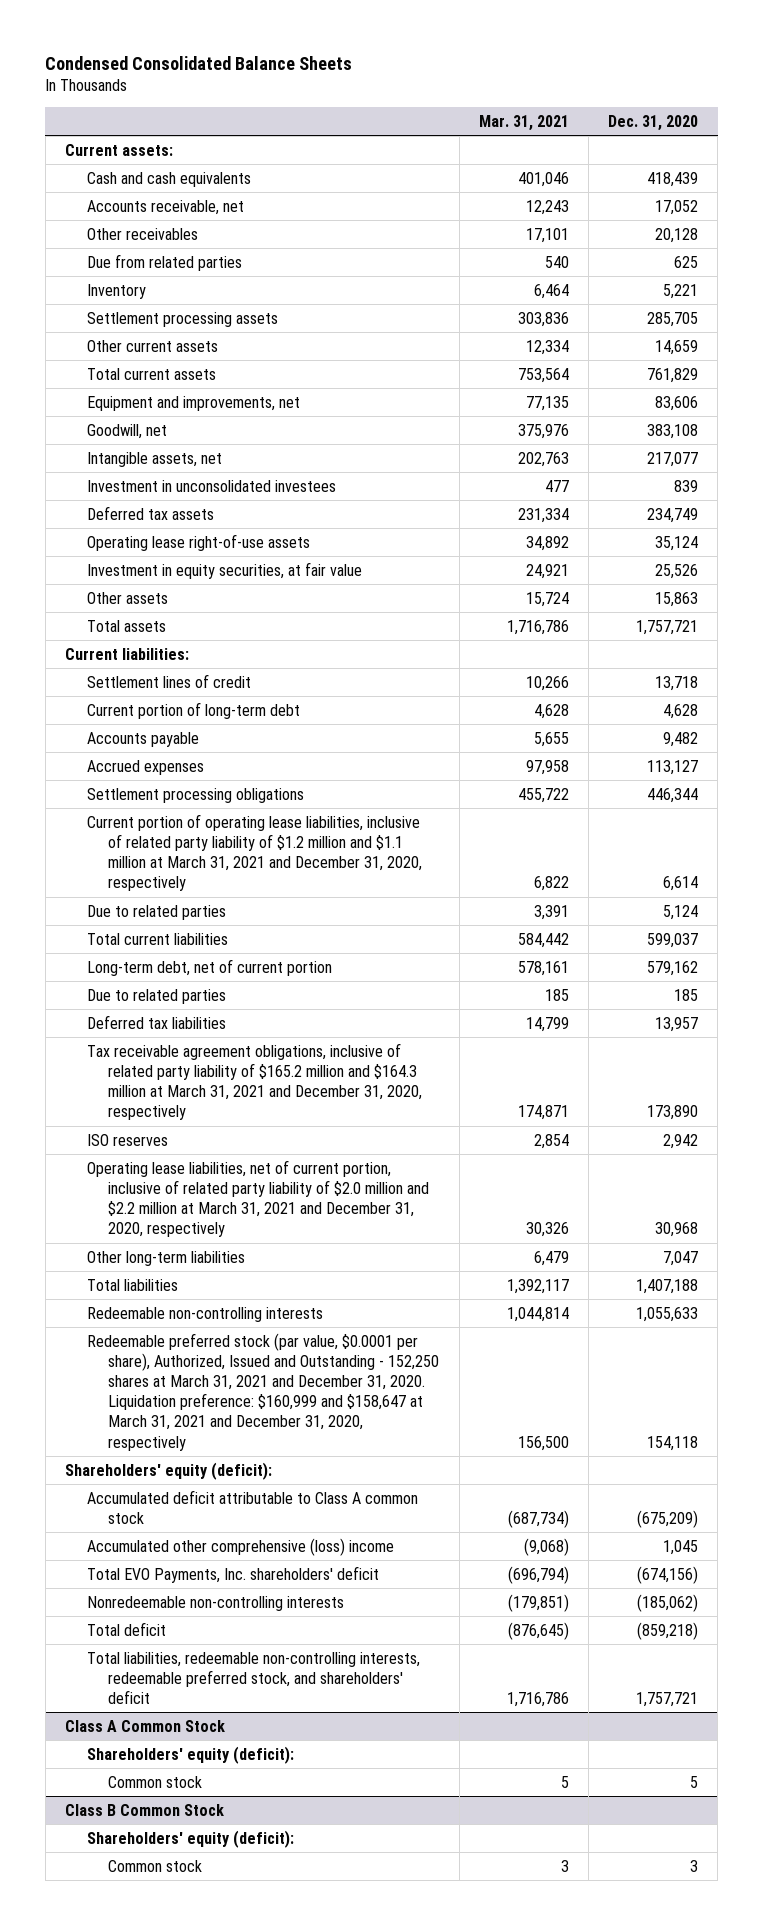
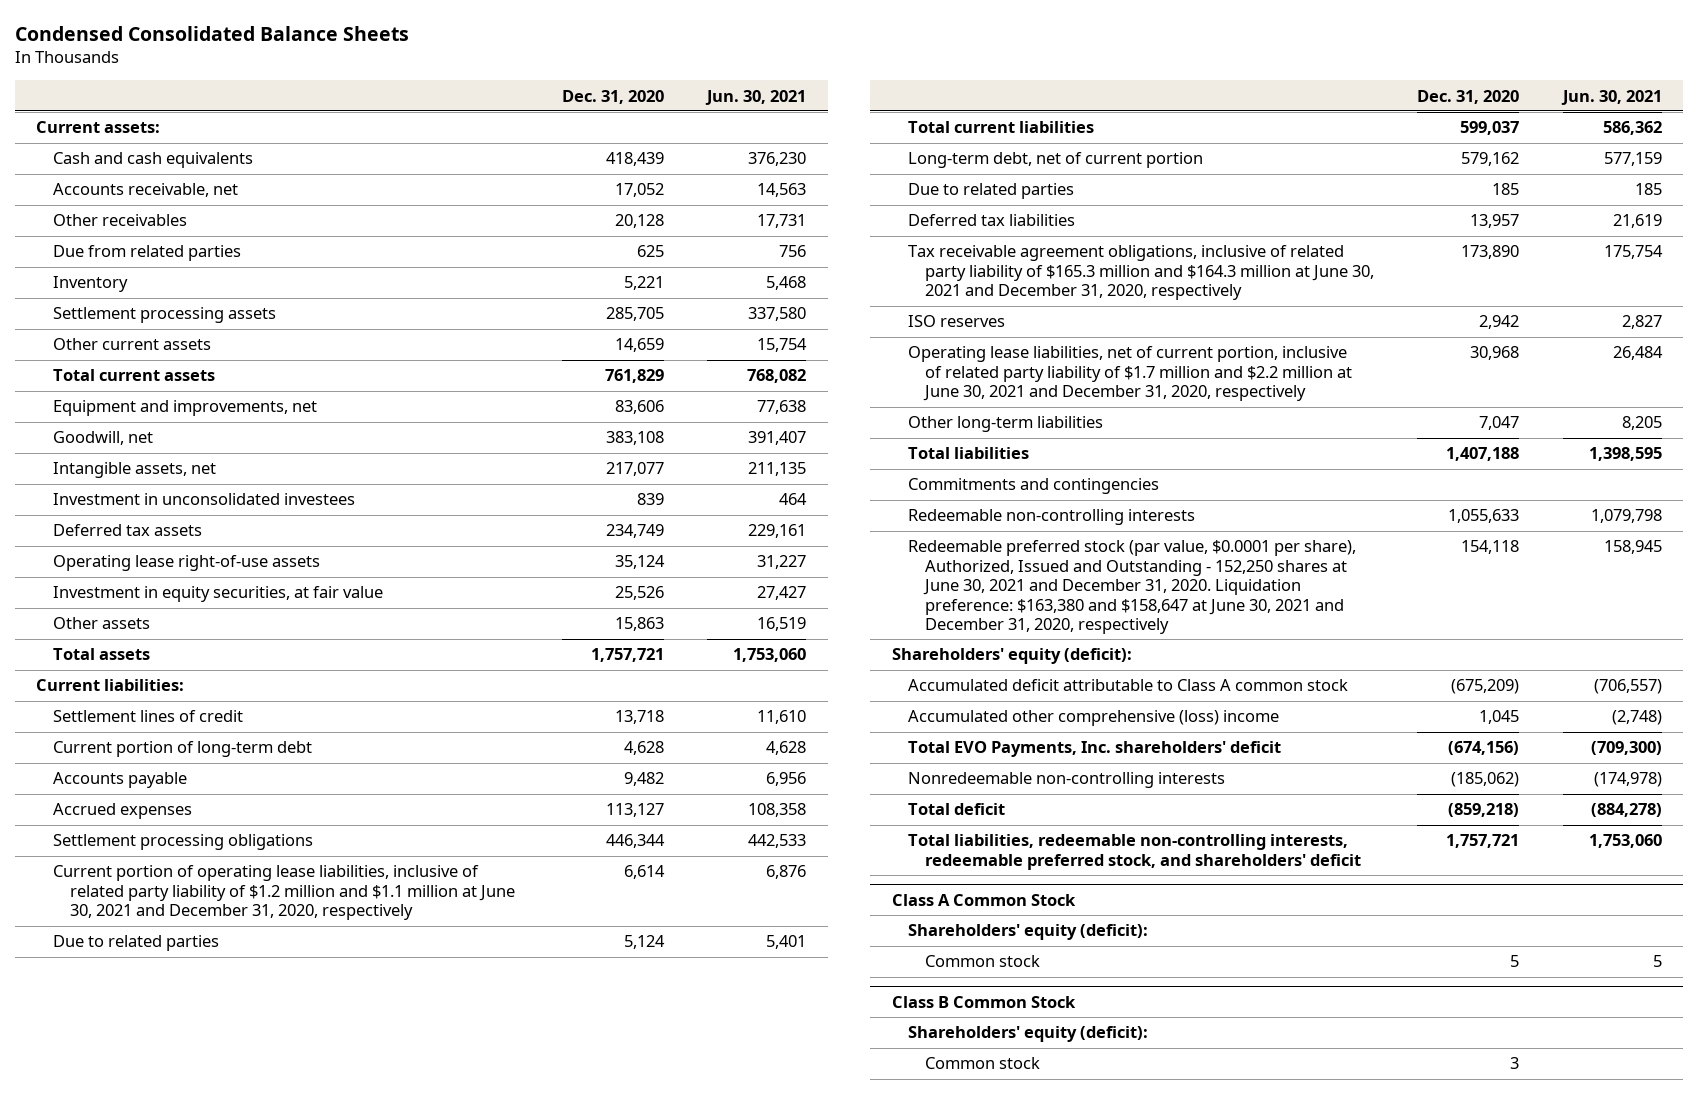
[478,114,569,131] Mar. 31, 2021 -> none
none -> [705,89,807,105] Jun. 30, 2021
[86,813,423,892] Current portion of operating lease liabilities, inclusive of related party liability of $1.2 million and $1.1 million at March 31, 2021 and December 31, 2020, respectively -> [53,865,515,921] Current portion of operating lease liabilities, inclusive of related party liability of $1.2 million and $1.1 million at June 30, 2021 and December 31, 2020, respectively
[86,1042,423,1121] Tax receivable agreement obligations, inclusive of related party liability of $165.2 million and $164.3 million at March 31, 2021 and December 31, 2020, respectively -> [908,245,1374,301] Tax receivable agreement obligations, inclusive of related party liability of $165.3 million and $164.3 million at June 30, 2021 and December 31, 2020, respectively
[86,1159,430,1238] Operating lease liabilities, net of current portion, inclusive of related party liability of $2.0 million and $2.2 million at March 31, 2021 and December 31, 2020, respectively -> [908,346,1352,402] Operating lease liabilities, net of current portion, inclusive of related party liability of $1.7 million and $2.2 million at June 30, 2021 and December 31, 2020, respectively
none -> [908,478,1160,495] Commitments and contingencies
[86,1332,440,1451] Redeemable preferred stock (par value, $0.0001 per share), Authorized, Issued and Outstanding - 152,250 shares at March 31, 2021 and December 31, 2020. Liquidation preference: $160,999 and $158,647 at March 31, 2021 and December 31, 2020, respectively -> [908,540,1357,635] Redeemable preferred stock (par value, $0.0001 per share), Authorized, Issued and Outstanding - 152,250 shares at June 30, 2021 and December 31, 2020. Liquidation preference: $163,380 and $158,647 at June 30, 2021 and December 31, 2020, respectively

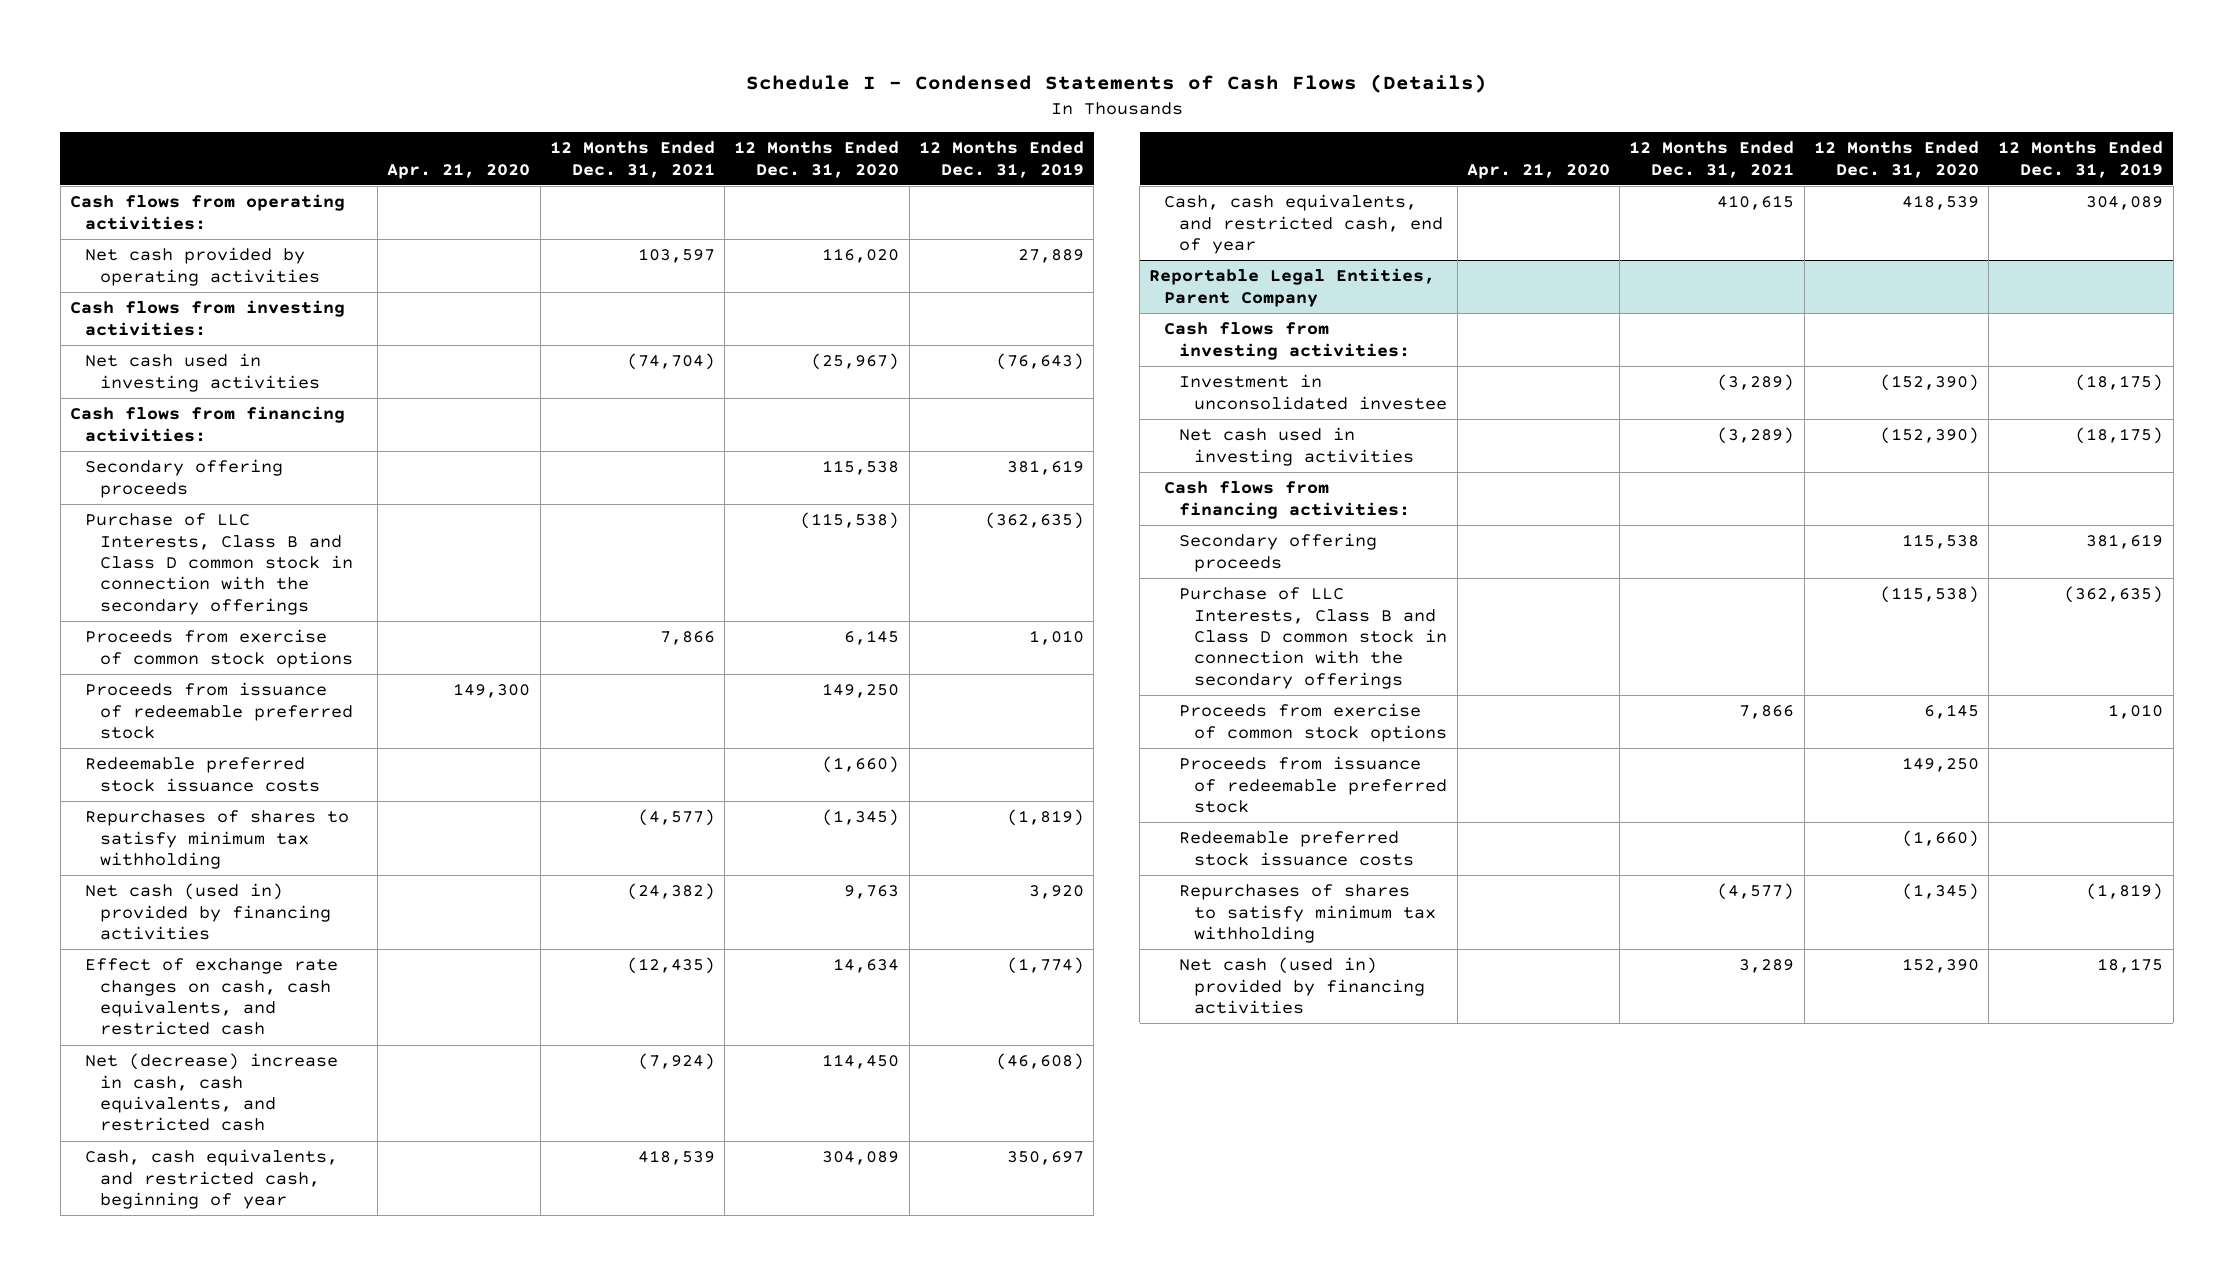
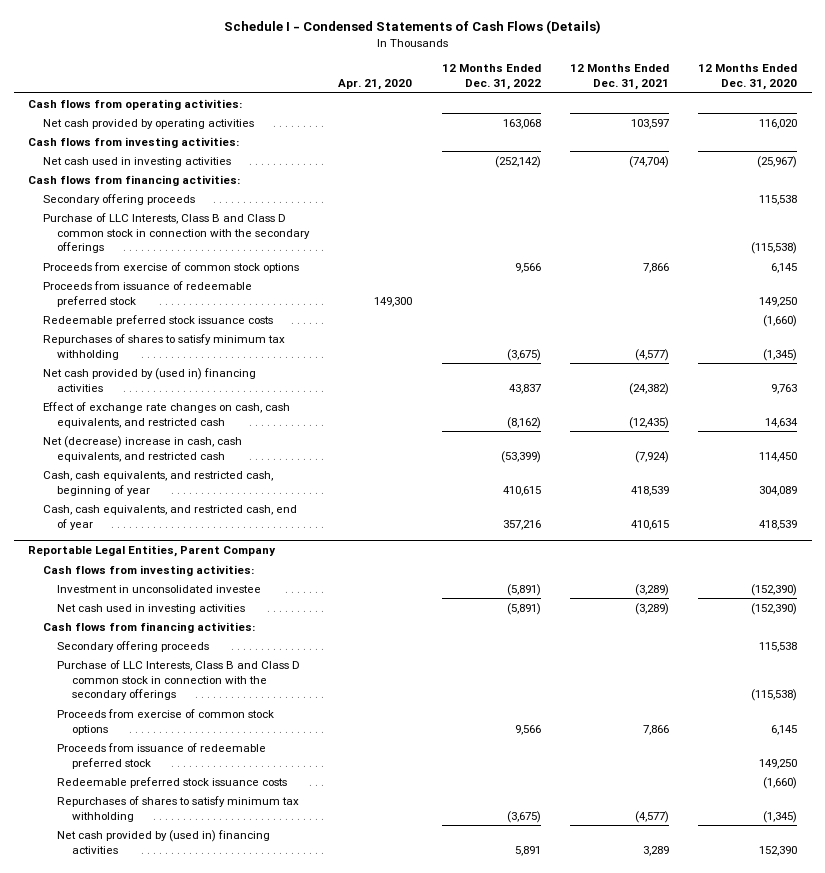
[918,141,1084,178] 12 Months Ended Dec. 31, 2019 -> none
none -> [441,64,541,90] 12 Months Ended Dec. 31, 2022
[84,883,331,940] Net cash (used in) provided by financing activities -> [42,367,256,392] Net cash provided by (used in) financing activities
[1179,957,1426,1014] Net cash (used in) provided by financing activities -> [57,829,271,854] Net cash provided by (used in) financing activities

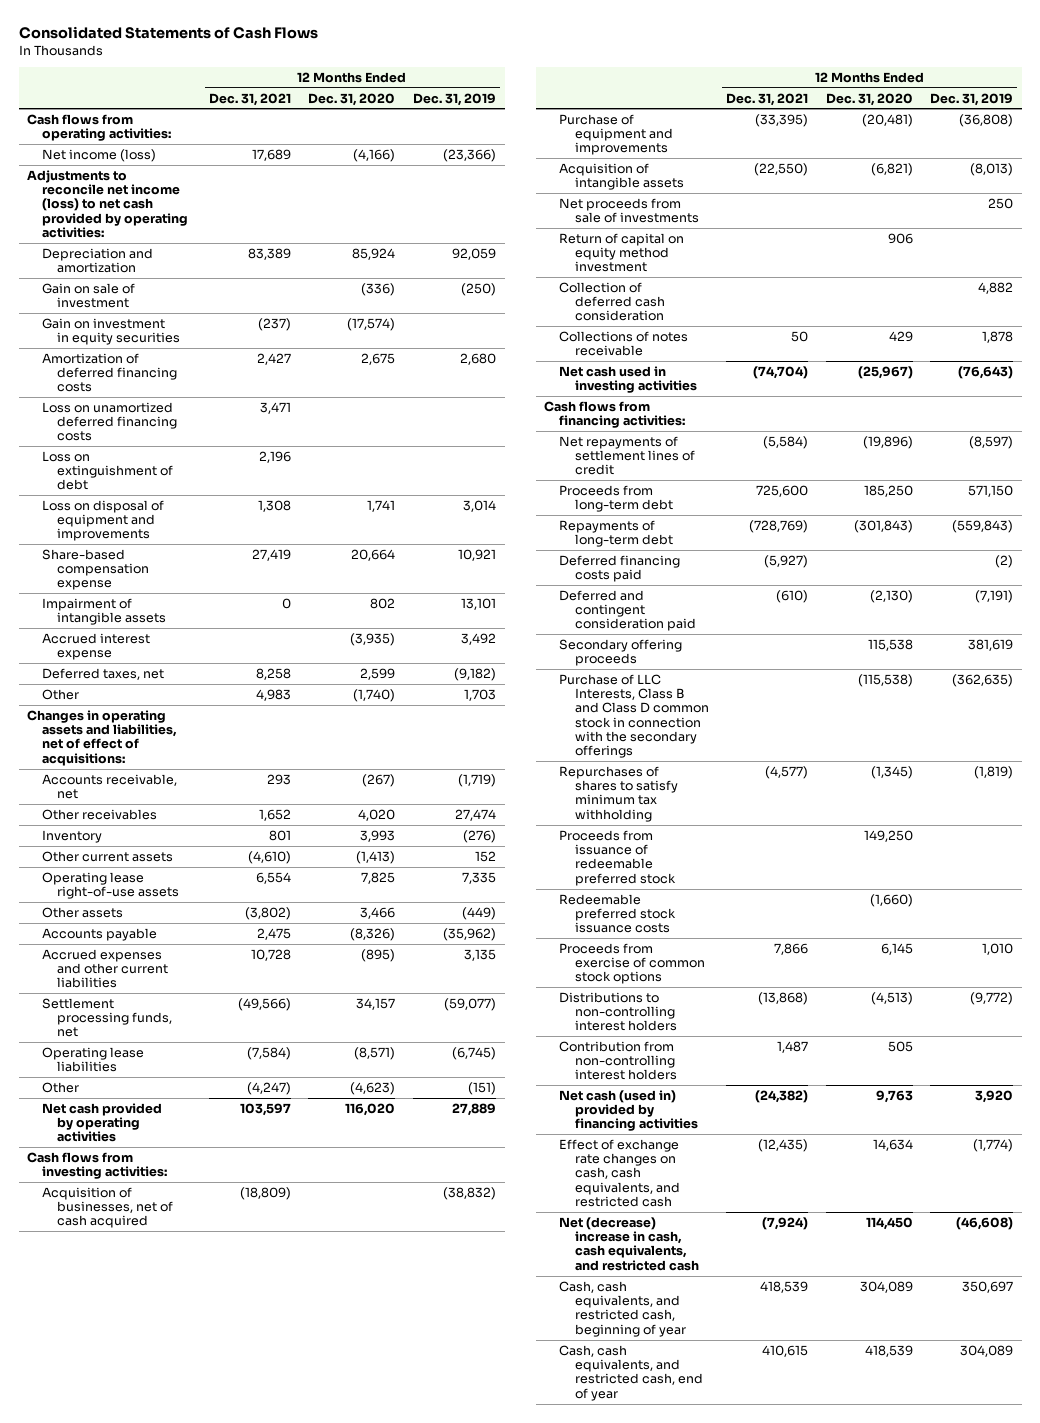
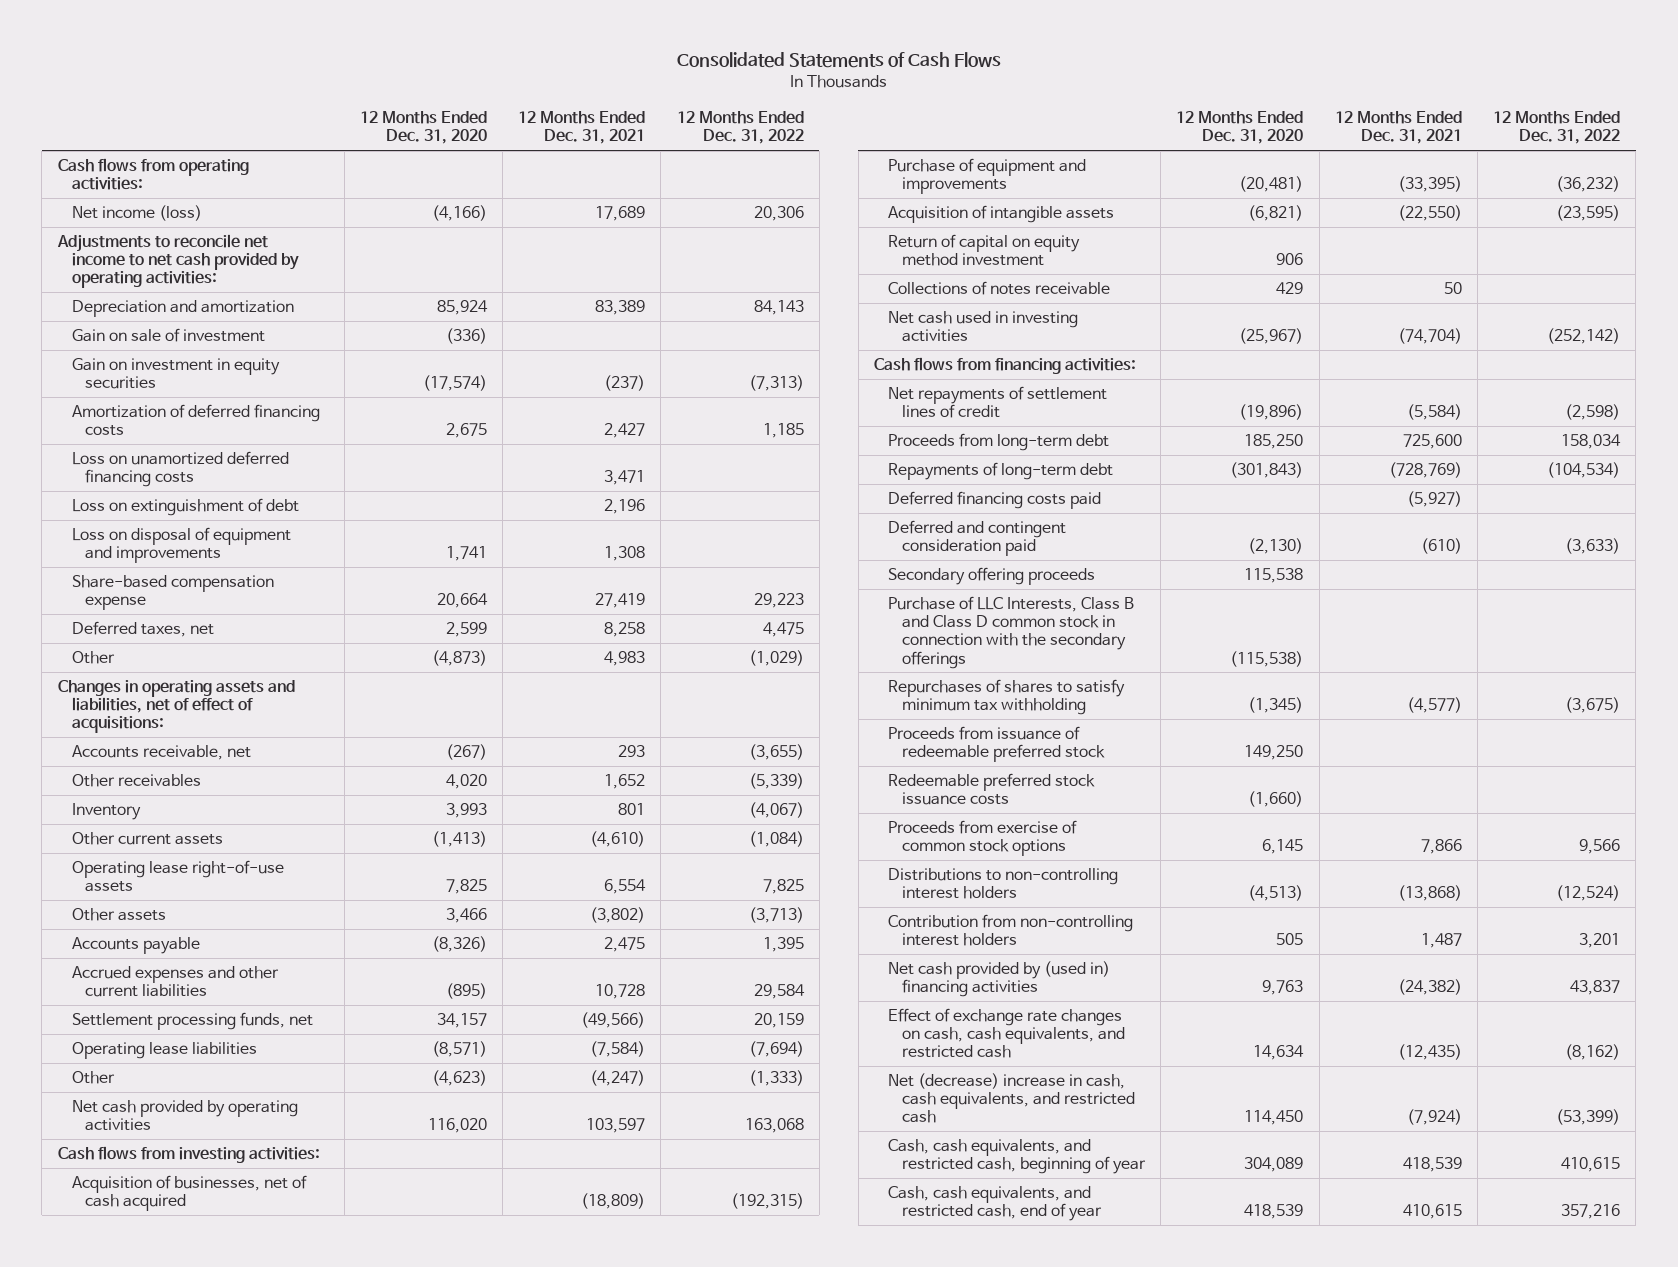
[412,92,496,106] Dec. 31, 2019 -> none
none -> [676,111,804,145] 12 Months Ended Dec. 31, 2022
[27,169,189,239] Adjustments to reconcile net income (loss) to net cash provided by operating activities: -> [56,234,299,289] Adjustments to reconcile net income to net cash provided by operating activities:
[42,597,167,626] Impairment of intangible assets -> none
[42,632,151,661] Accrued interest expense -> none
[353,688,396,702] (1,740) -> [431,650,487,667] (4,873)
[559,197,699,224] Net proceeds from sale of investments -> none
[559,281,665,322] Collection of deferred cash consideration -> none
[559,1089,698,1132] Net cash (used in) provided by financing activities -> [888,961,1111,998] Net cash provided by (used in) financing activities

